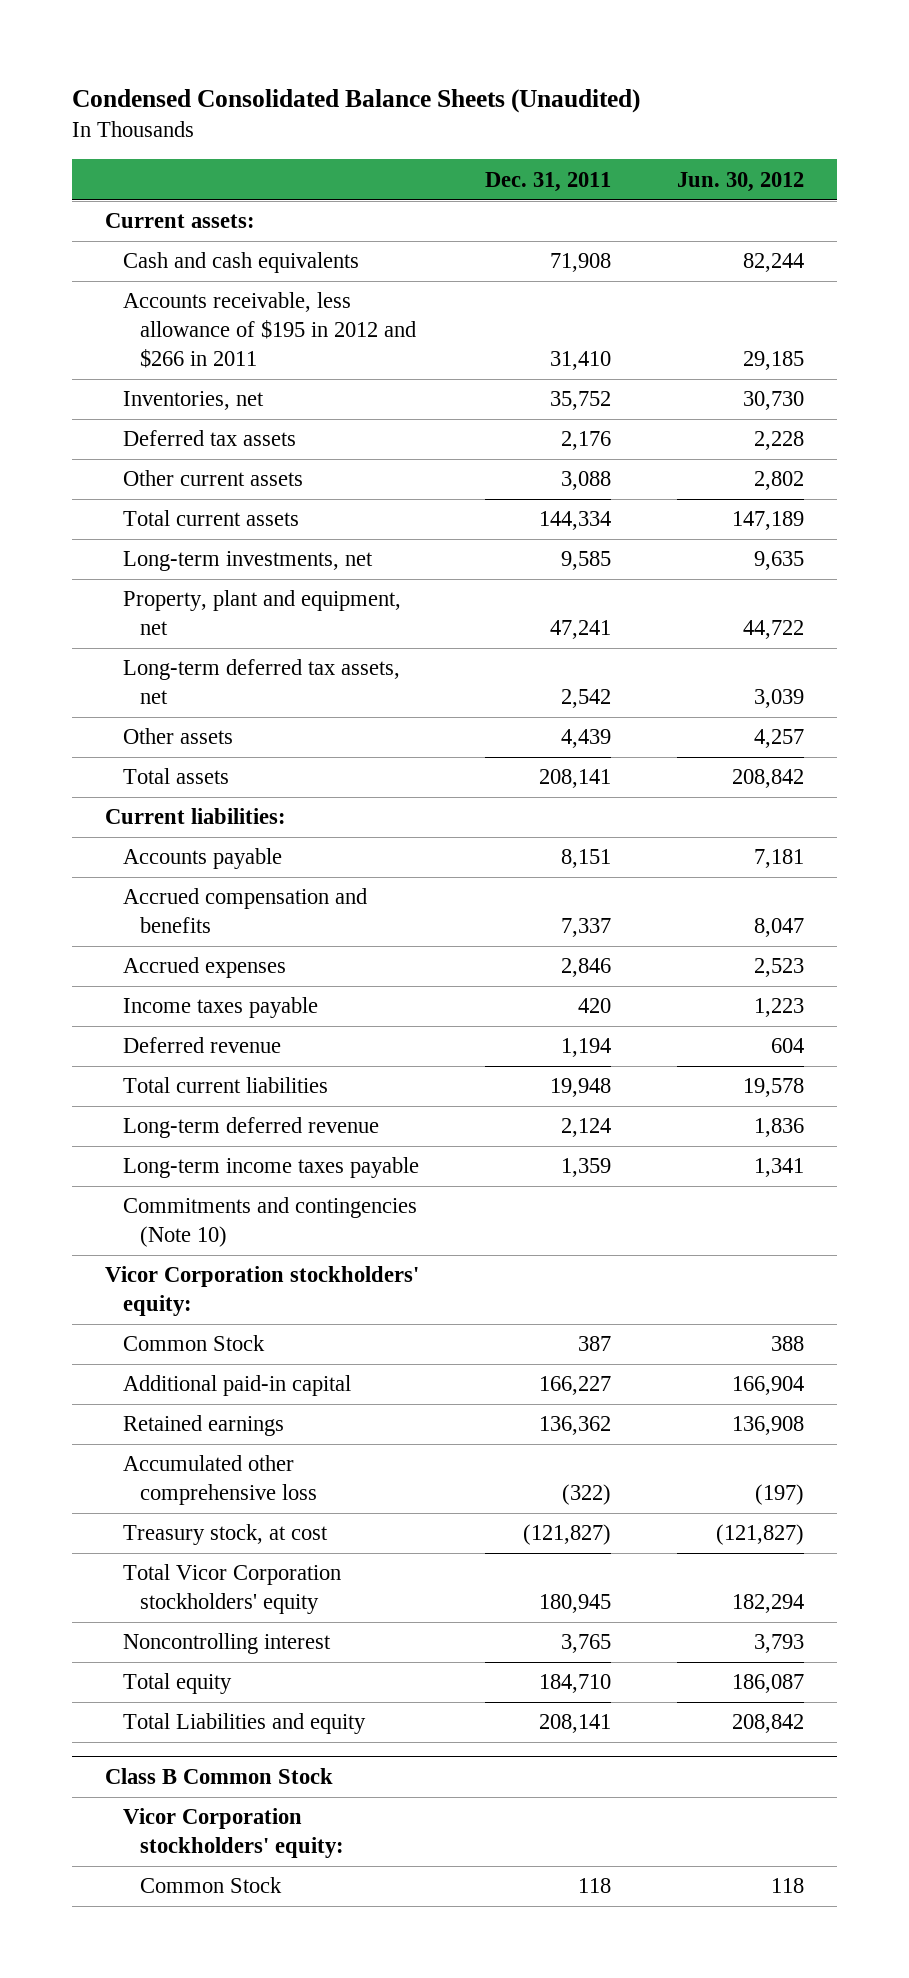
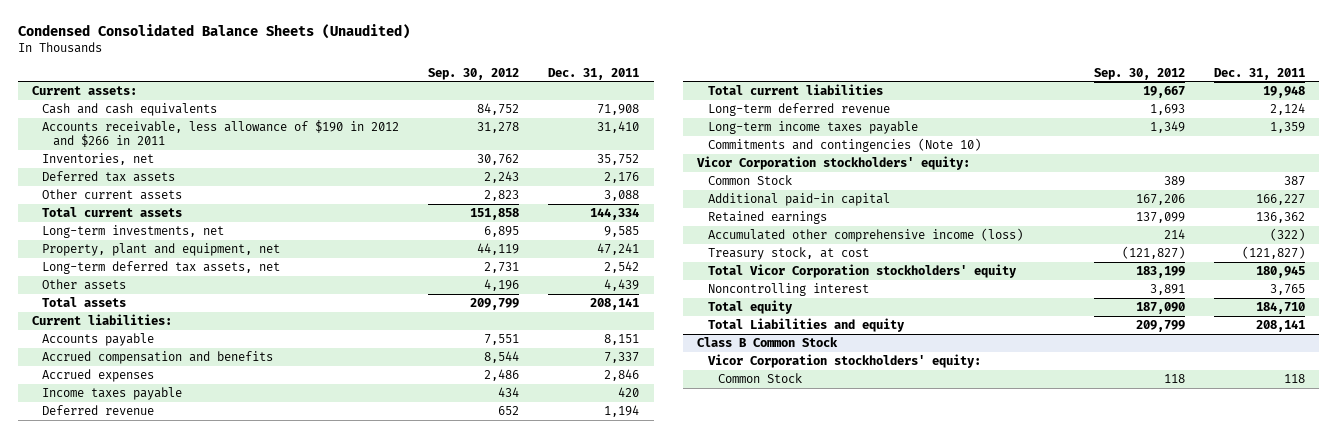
[676,171,804,192] Jun. 30, 2012 -> none
none -> [428,67,520,80] Sep. 30, 2012
[122,292,417,368] Accounts receivable, less allowance of $195 in 2012 and $266 in 2011 -> [42,119,400,148] Accounts receivable, less allowance of $190 in 2012 and $266 in 2011
[122,1455,318,1506] Accumulated other comprehensive loss -> [707,227,1023,242] Accumulated other comprehensive income (loss)

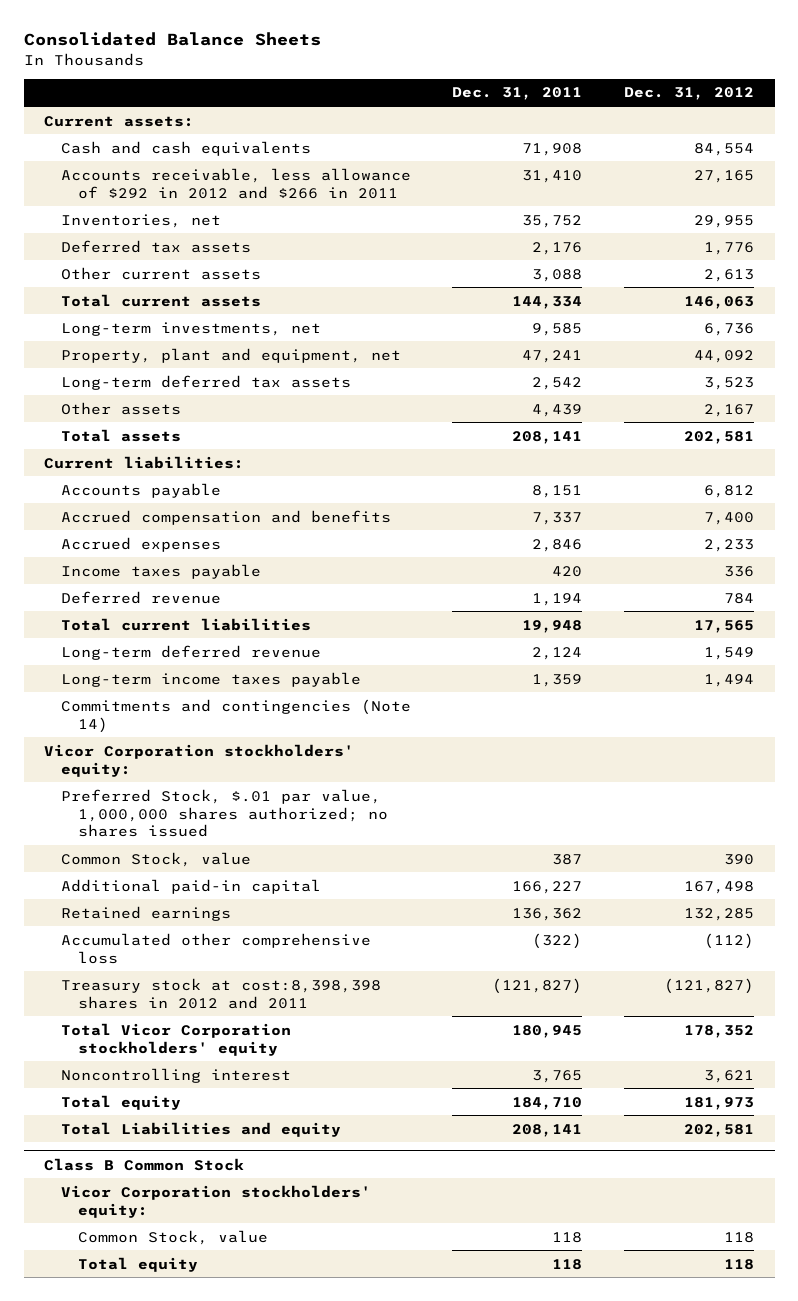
[17,24,410,40] Condensed Consolidated Balance Sheets (Unaudited) -> [23,32,321,47] Consolidated Balance Sheets
[428,67,520,80] Sep. 30, 2012 -> none
none -> [623,87,754,101] Dec. 31, 2012
[42,119,400,148] Accounts receivable, less allowance of $190 in 2012 and $266 in 2011 -> [60,167,411,199] Accounts receivable, less allowance of $292 in 2012 and $266 in 2011
[42,260,281,274] Long-term deferred tax assets, net -> [60,374,351,390] Long-term deferred tax assets
[707,137,981,152] Commitments and contingencies (Note 10) -> [60,698,411,733] Commitments and contingencies (Note 14)
none -> [60,788,388,838] Preferred Stock, $.01 par value, 1,000,000 shares authorized; no shares issued
[707,174,792,185] Common Stock -> [60,851,251,867] Common Stock, value
[707,227,1023,242] Accumulated other comprehensive income (loss) -> [60,932,371,964] Accumulated other comprehensive loss
[707,246,869,260] Treasury stock, at cost -> [60,977,381,1009] Treasury stock at cost:8,398,398 shares in 2012 and 2011
[718,372,803,383] Common Stock -> [77,1229,268,1245] Common Stock, value
none -> [77,1256,198,1272] Total equity

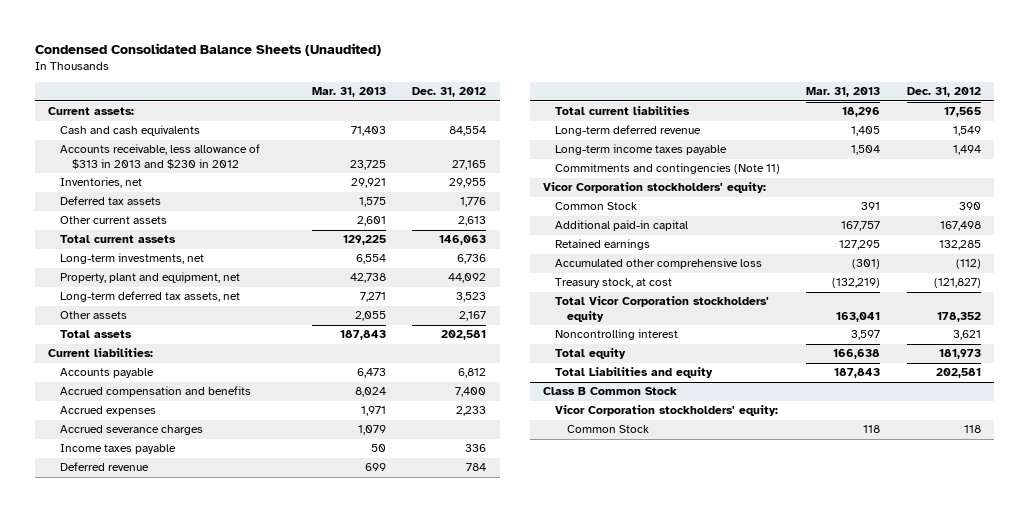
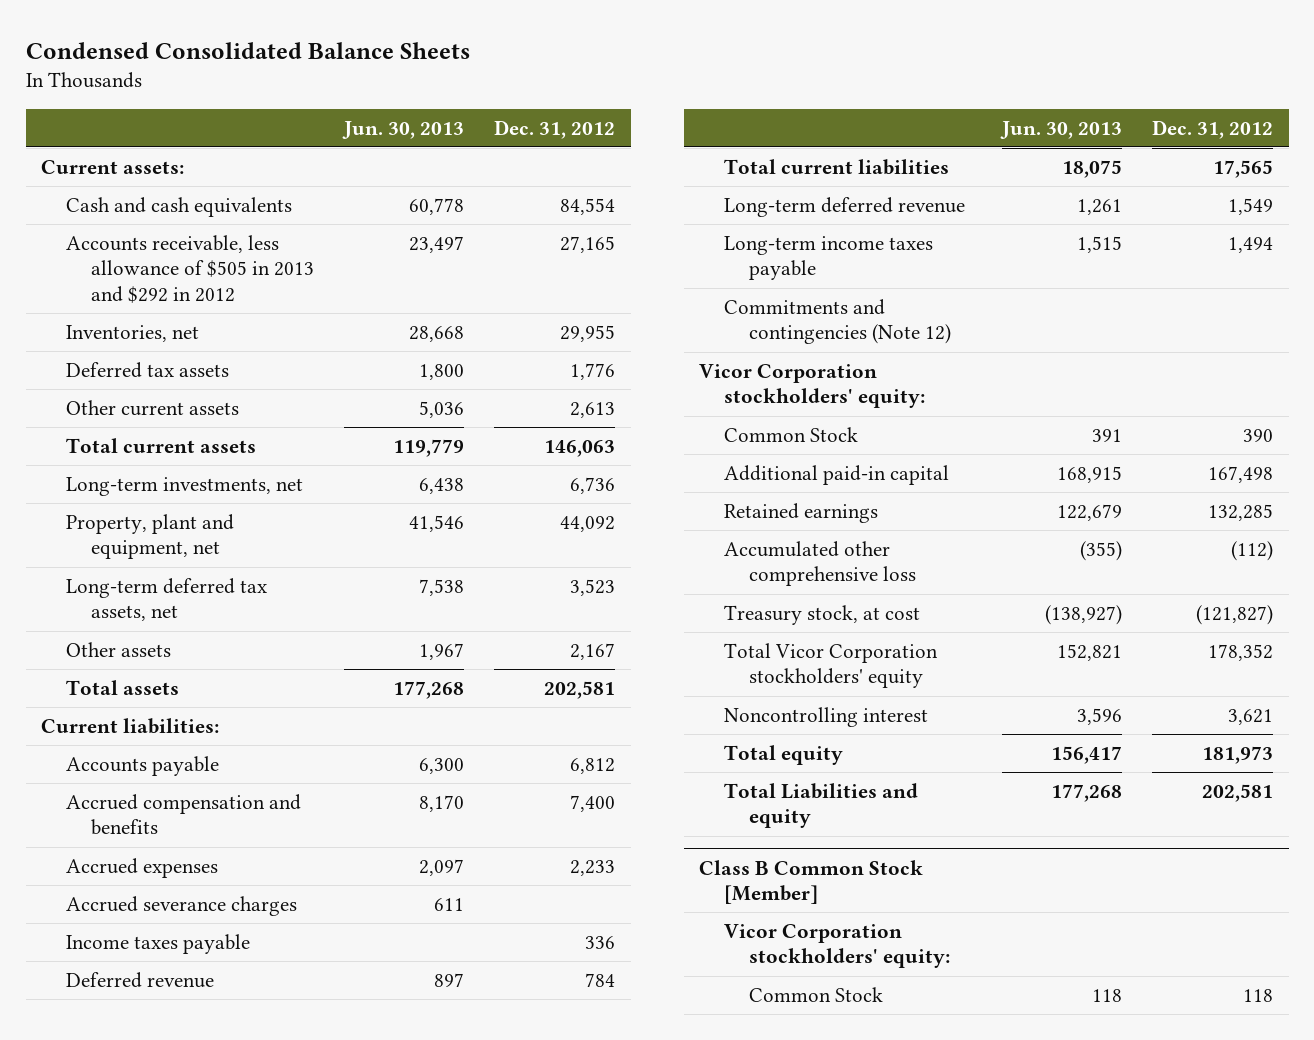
[35,42,382,56] Condensed Consolidated Balance Sheets (Unaudited) -> [25,41,470,59] Condensed Consolidated Balance Sheets
[311,87,386,98] Mar. 31, 2013 -> none
none -> [342,120,465,139] Jun. 30, 2013
[60,144,261,170] Accounts receivable, less allowance of $313 in 2013 and $230 in 2012 -> [65,234,314,303] Accounts receivable, less allowance of $505 in 2013 and $292 in 2012
[554,163,780,175] Commitments and contingencies (Note 11) -> [723,298,951,345] Commitments and contingencies (Note 12)
[542,387,677,396] Class B Common Stock -> [698,859,923,905] Class B Common Stock [Member]

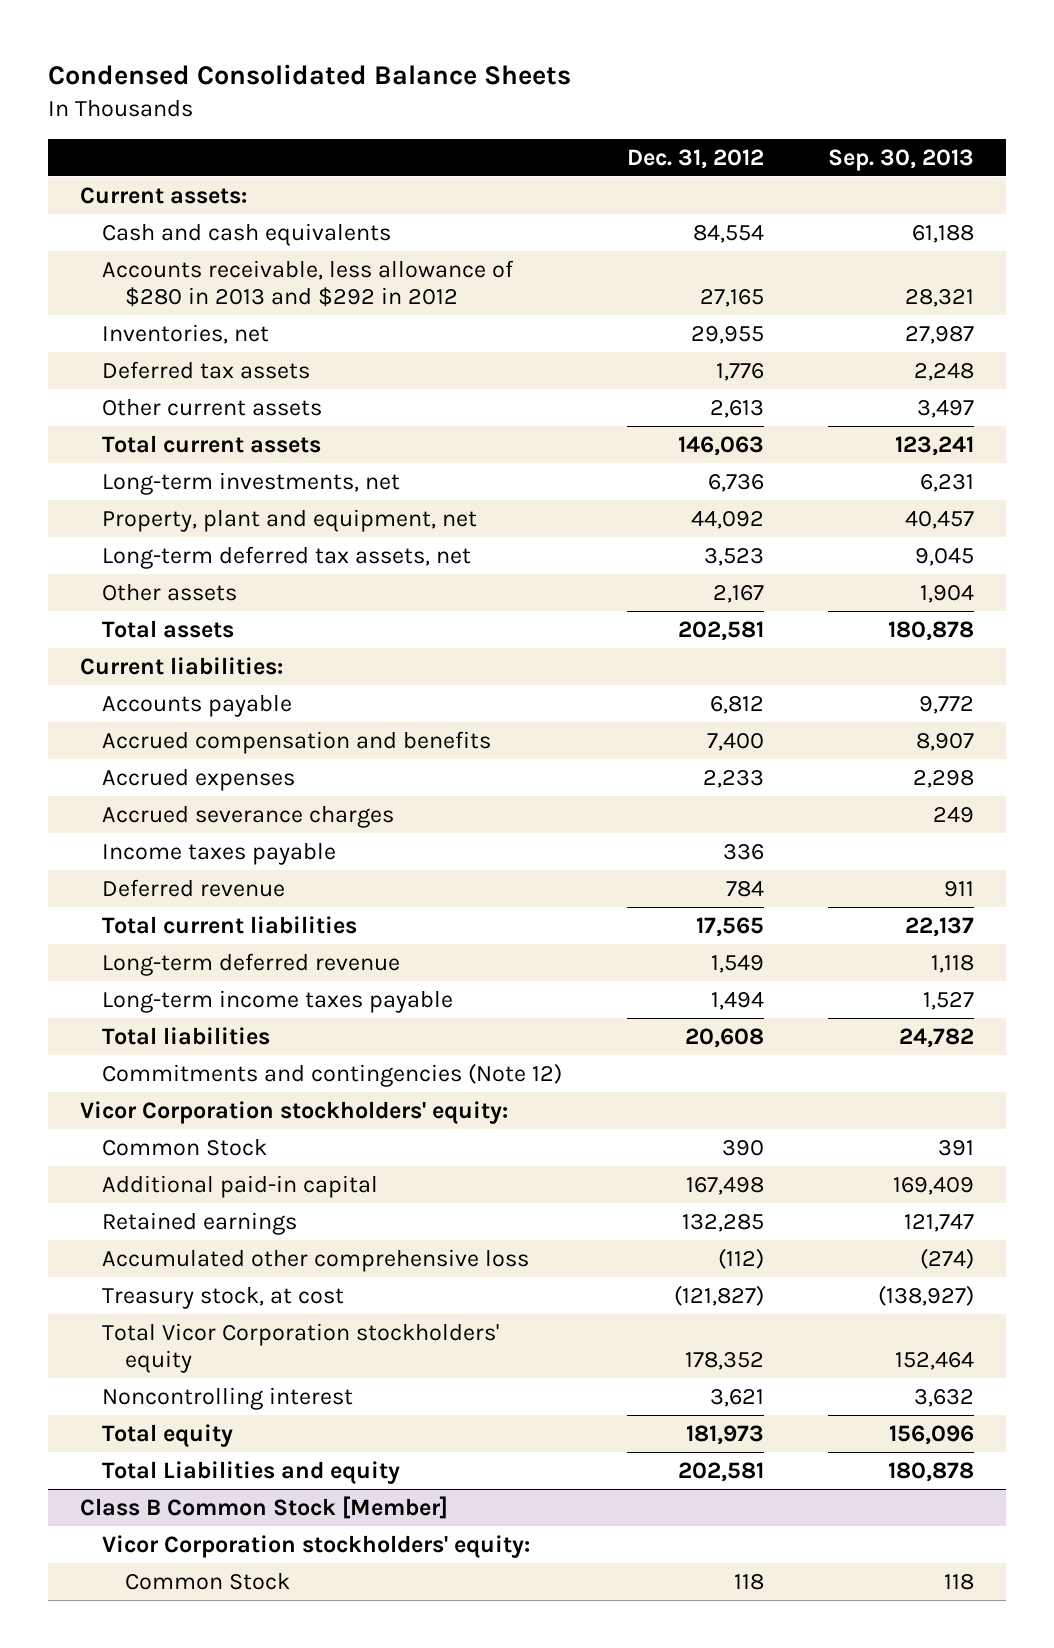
[342,120,465,139] Jun. 30, 2013 -> none
none -> [827,148,974,171] Sep. 30, 2013
[65,234,314,303] Accounts receivable, less allowance of $505 in 2013 and $292 in 2012 -> [102,259,515,308] Accounts receivable, less allowance of $280 in 2013 and $292 in 2012
none -> [102,1026,271,1045] Total liabilities

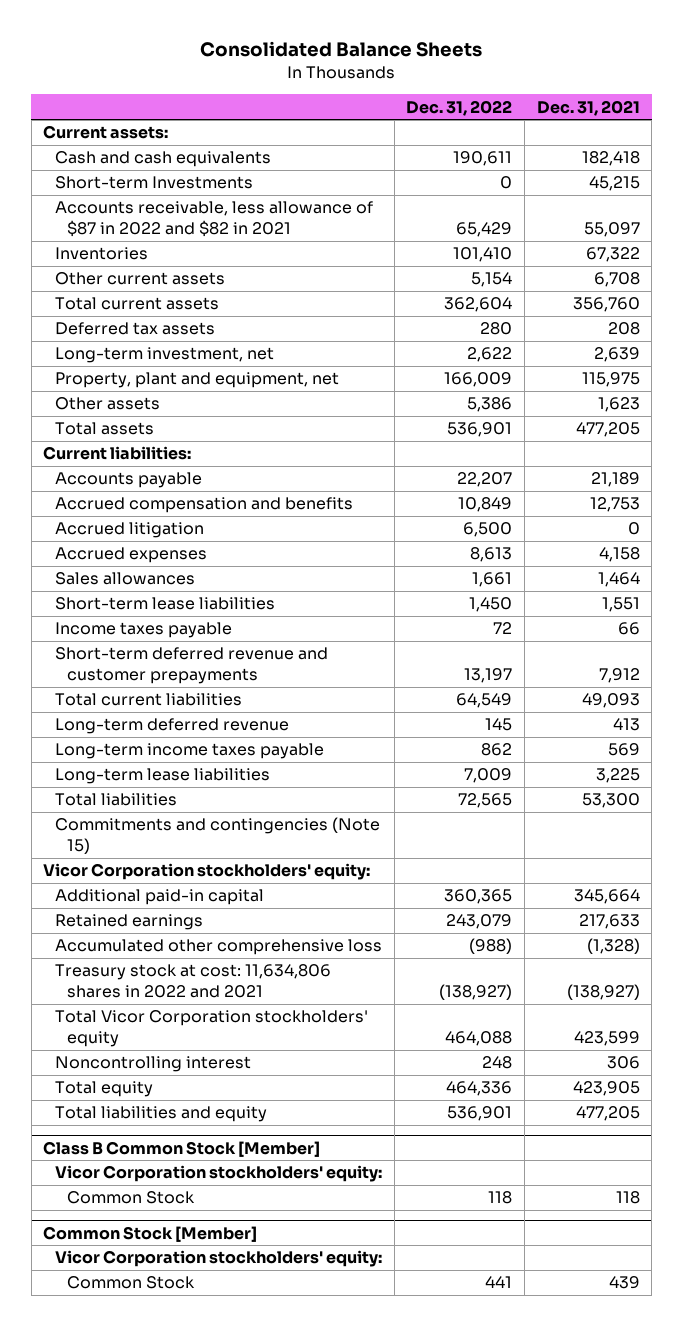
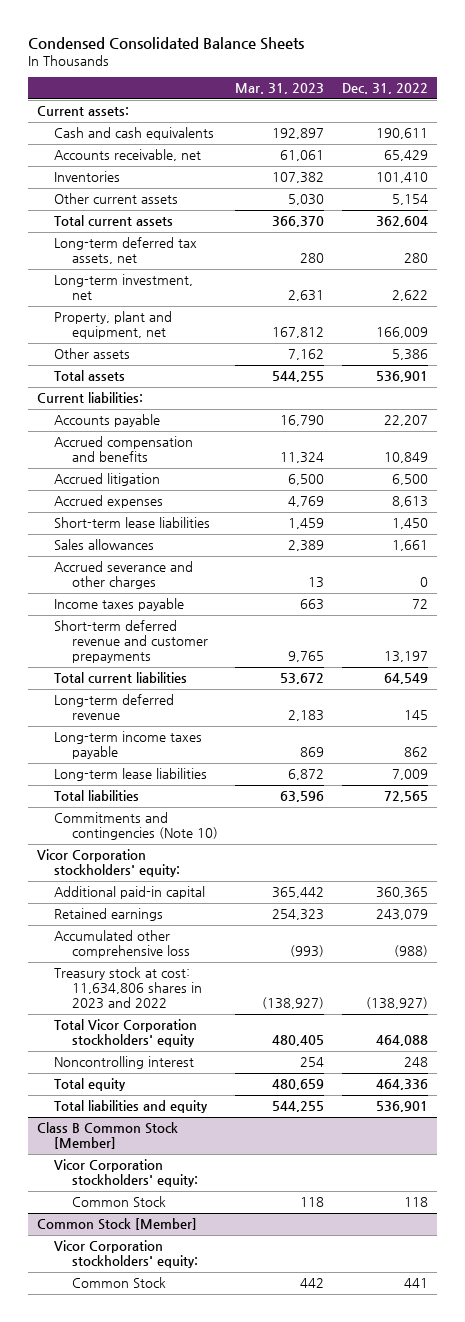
[200,41,483,58] Consolidated Balance Sheets -> [28,36,305,50] Condensed Consolidated Balance Sheets
[536,99,640,116] Dec. 31, 2021 -> none
none -> [235,83,325,95] Mar. 31, 2023
[55,176,254,190] Short-term Investments -> none
[55,201,374,238] Accounts receivable, less allowance of $87 in 2022 and $82 in 2021 -> [54,149,202,162] Accounts receivable, net
[55,322,216,336] Deferred tax assets -> [54,237,198,265] Long-term deferred tax assets, net
[55,572,196,586] Sales allowances -> [54,539,155,551] Sales allowances
none -> [54,561,194,590] Accrued severance and other charges
[55,817,381,855] Commitments and contingencies (Note 15) -> [54,812,218,841] Commitments and contingencies (Note 10)
[55,964,332,999] Treasury stock at cost: 11,634,806 shares in 2022 and 2021 -> [54,967,202,1010] Treasury stock at cost: 11,634,806 shares in 2023 and 2022

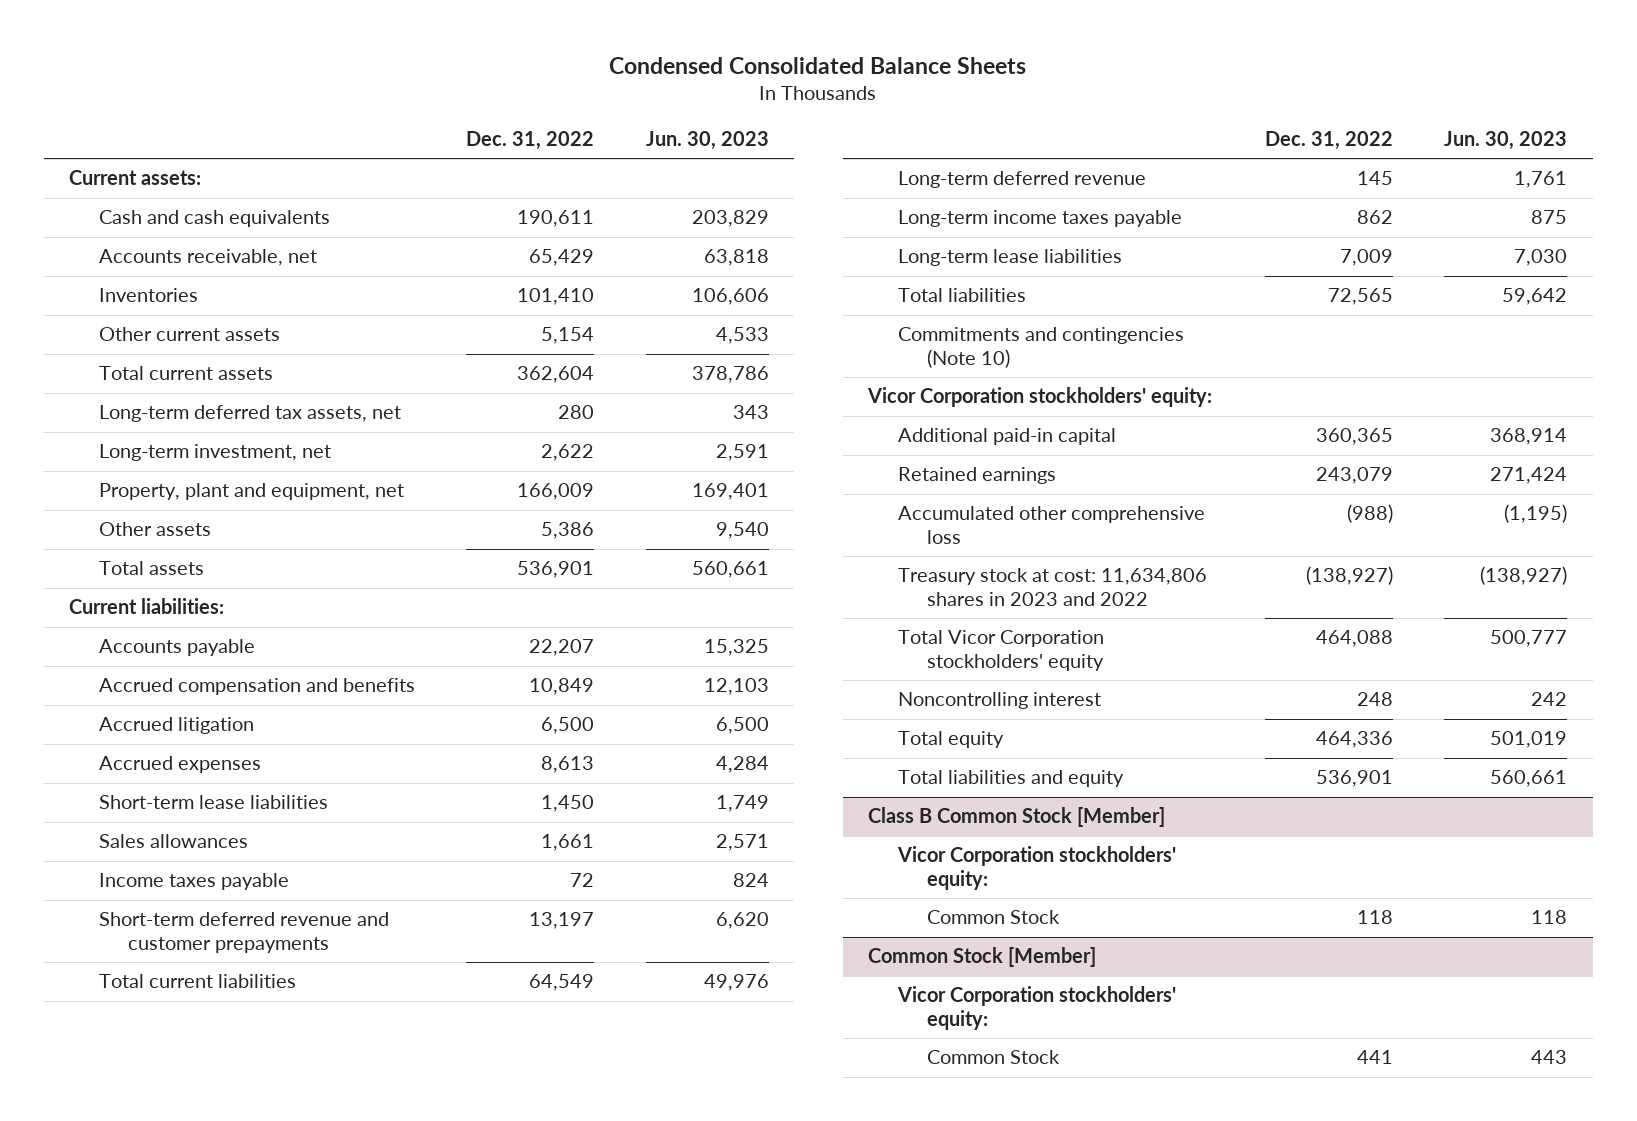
[235,83,325,95] Mar. 31, 2023 -> none
none -> [645,131,769,151] Jun. 30, 2023
[54,561,194,590] Accrued severance and other charges -> none

